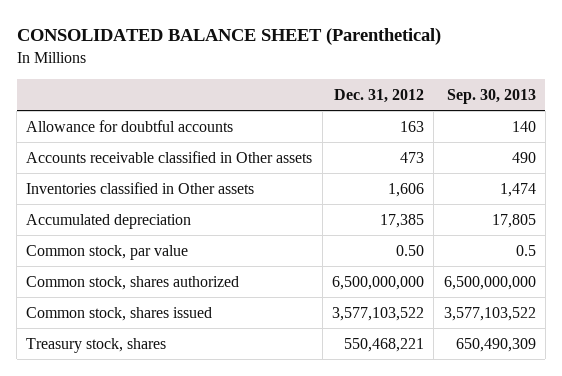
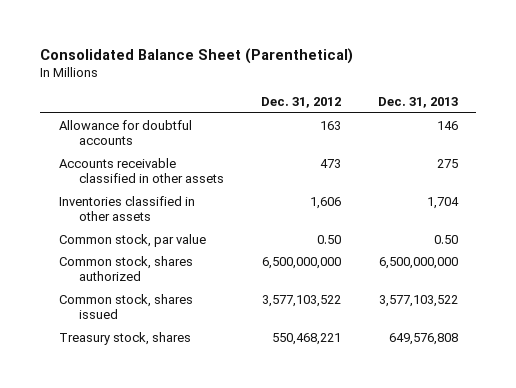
[16,28,441,46] CONSOLIDATED BALANCE SHEET (Parenthetical) -> [40,48,354,65] Consolidated Balance Sheet (Parenthetical)
[446,89,536,105] Sep. 30, 2013 -> none
none -> [377,96,458,108] Dec. 31, 2013
[26,213,192,229] Accumulated depreciation -> none
[26,150,313,163] Accounts receivable classified in Other assets -> [58,157,224,183] Accounts receivable classified in other assets
[26,181,255,194] Inventories classified in Other assets -> [58,195,195,221] Inventories classified in other assets

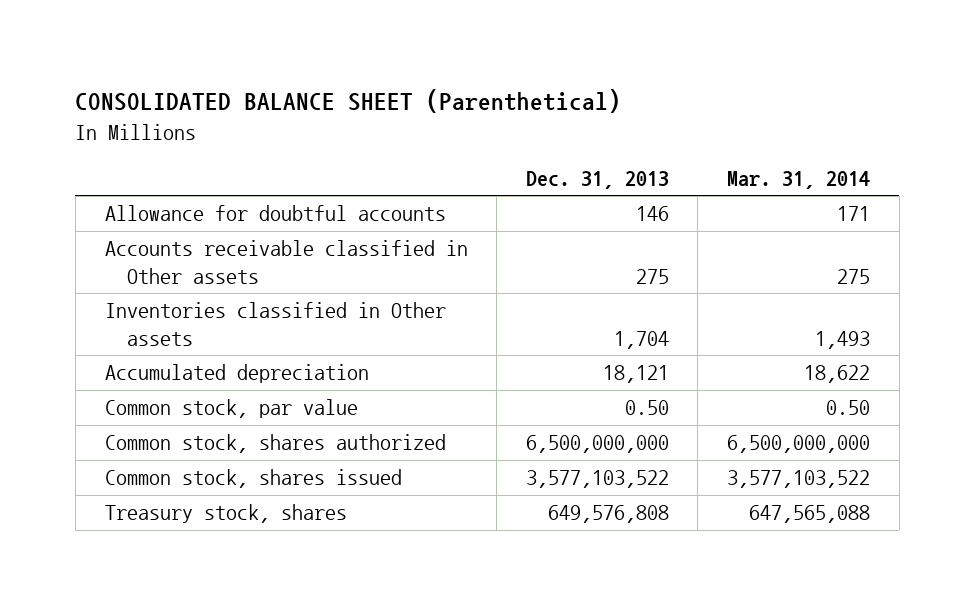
[40,48,354,65] Consolidated Balance Sheet (Parenthetical) -> [75,89,622,114] CONSOLIDATED BALANCE SHEET (Parenthetical)
[260,96,341,108] Dec. 31, 2012 -> none
none -> [727,170,871,189] Mar. 31, 2014
[58,157,224,183] Accounts receivable classified in other assets -> [104,240,468,284] Accounts receivable classified in Other assets
[58,195,195,221] Inventories classified in other assets -> [104,302,446,346] Inventories classified in Other assets
none -> [104,364,369,384] Accumulated depreciation

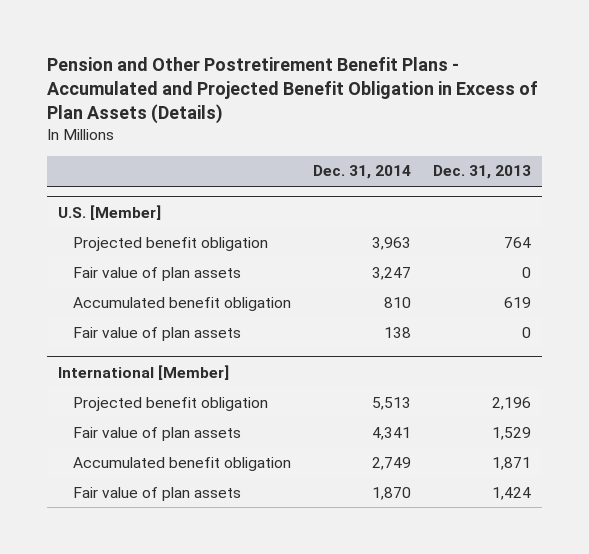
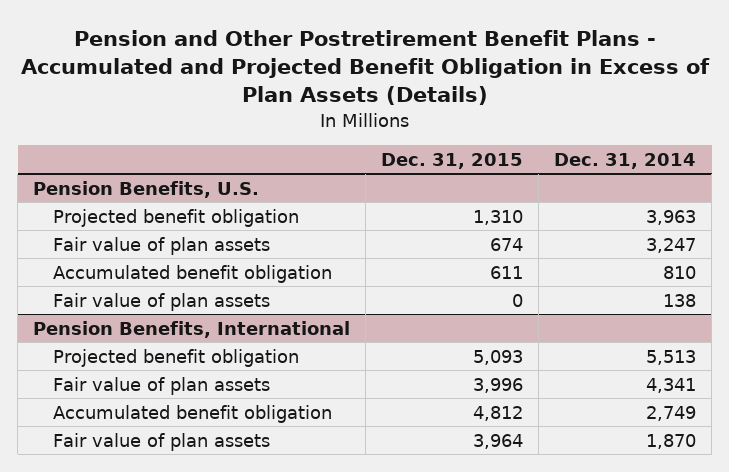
[432,165,531,180] Dec. 31, 2013 -> none
none -> [381,153,524,170] Dec. 31, 2015
[58,204,162,220] U.S. [Member] -> [33,180,260,198] Pension Benefits, U.S.
[58,364,230,380] International [Member] -> [33,320,351,338] Pension Benefits, International

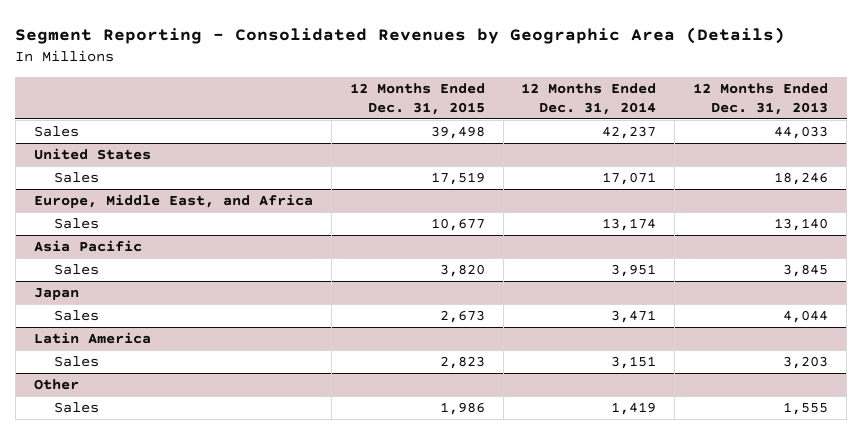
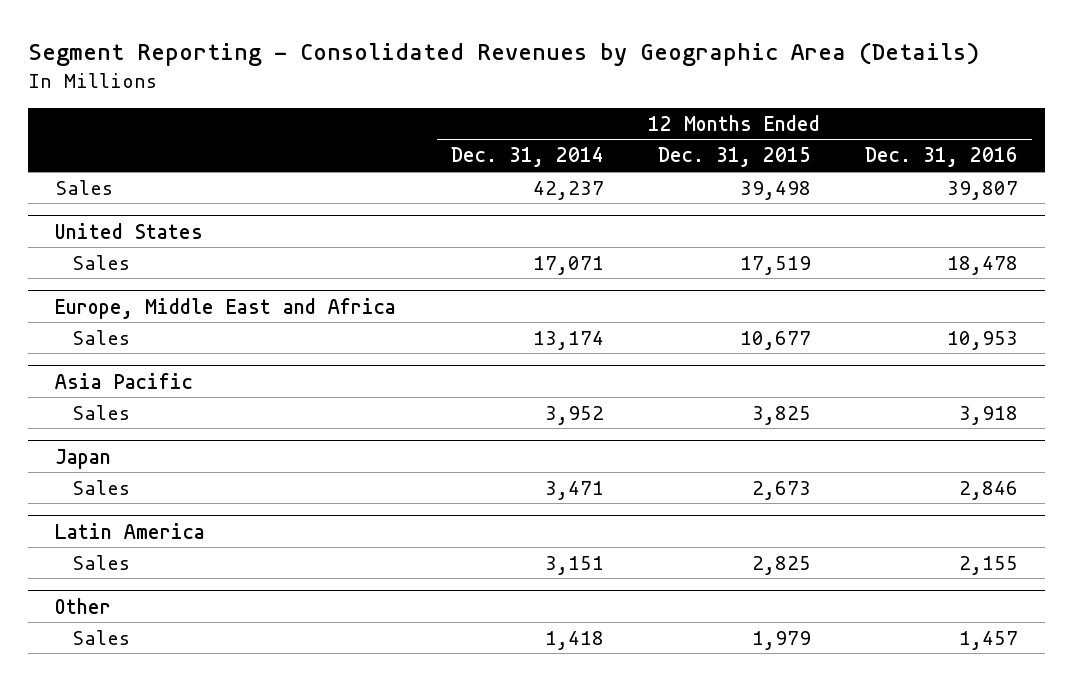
[693,82,829,115] 12 Months Ended Dec. 31, 2013 -> none
none -> [865,147,1019,168] Dec. 31, 2016
[33,194,313,209] Europe, Middle East, and Africa -> [55,297,397,319] Europe, Middle East and Africa
[439,264,485,278] 3,820 -> [751,405,811,425] 3,825
[611,264,657,278] 3,951 -> [544,405,604,425] 3,952
[439,356,485,370] 2,823 -> [751,555,811,575] 2,825
[439,402,485,416] 1,986 -> [751,630,811,650] 1,979
[611,402,657,416] 1,419 -> [544,630,604,650] 1,418

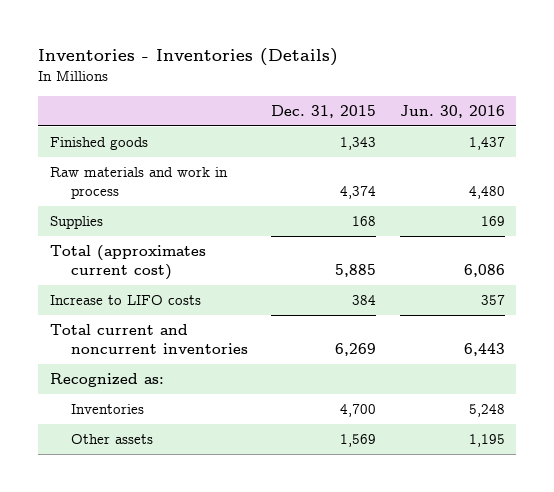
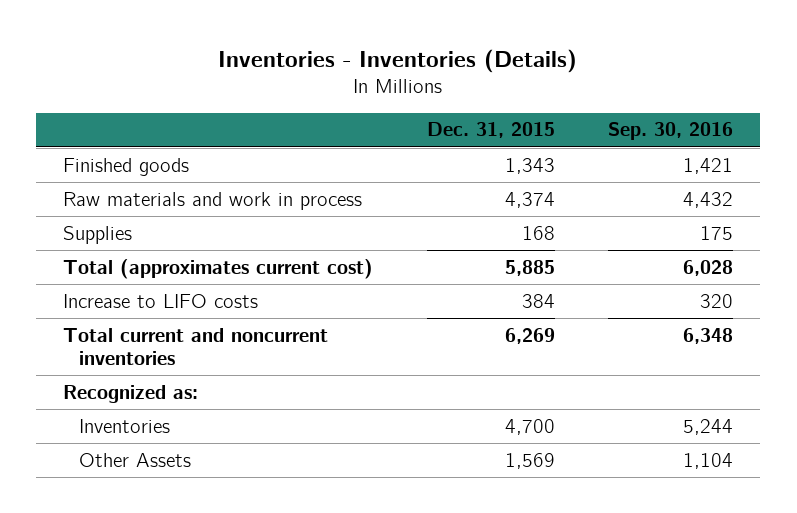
[399,104,505,118] Jun. 30, 2016 -> none
none -> [608,122,734,141] Sep. 30, 2016
[70,434,153,445] Other assets -> [78,452,191,467] Other Assets

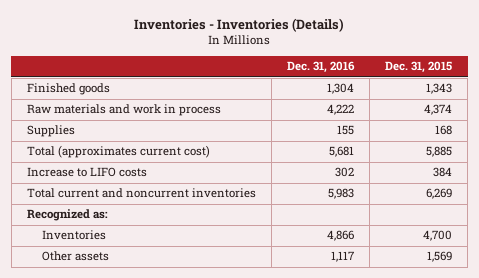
[608,122,734,141] Sep. 30, 2016 -> none
none -> [286,61,355,74] Dec. 31, 2016
[78,452,191,467] Other Assets -> [41,251,109,262] Other assets

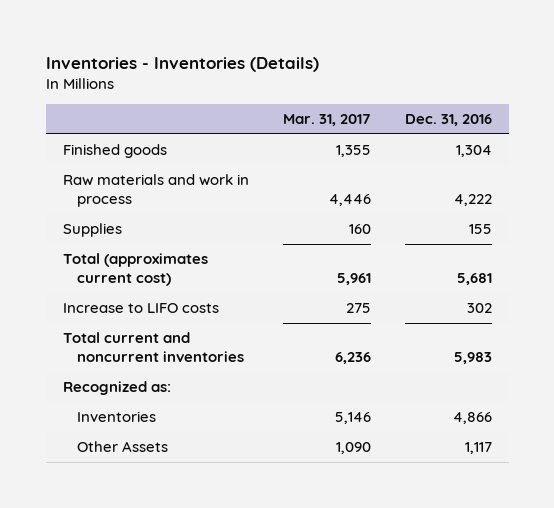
[385,61,453,74] Dec. 31, 2015 -> none
none -> [282,114,371,127] Mar. 31, 2017
[41,251,109,262] Other assets -> [76,441,168,453] Other Assets

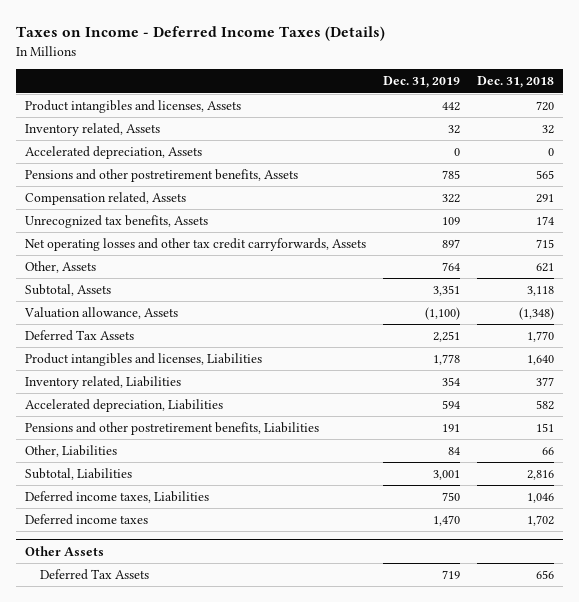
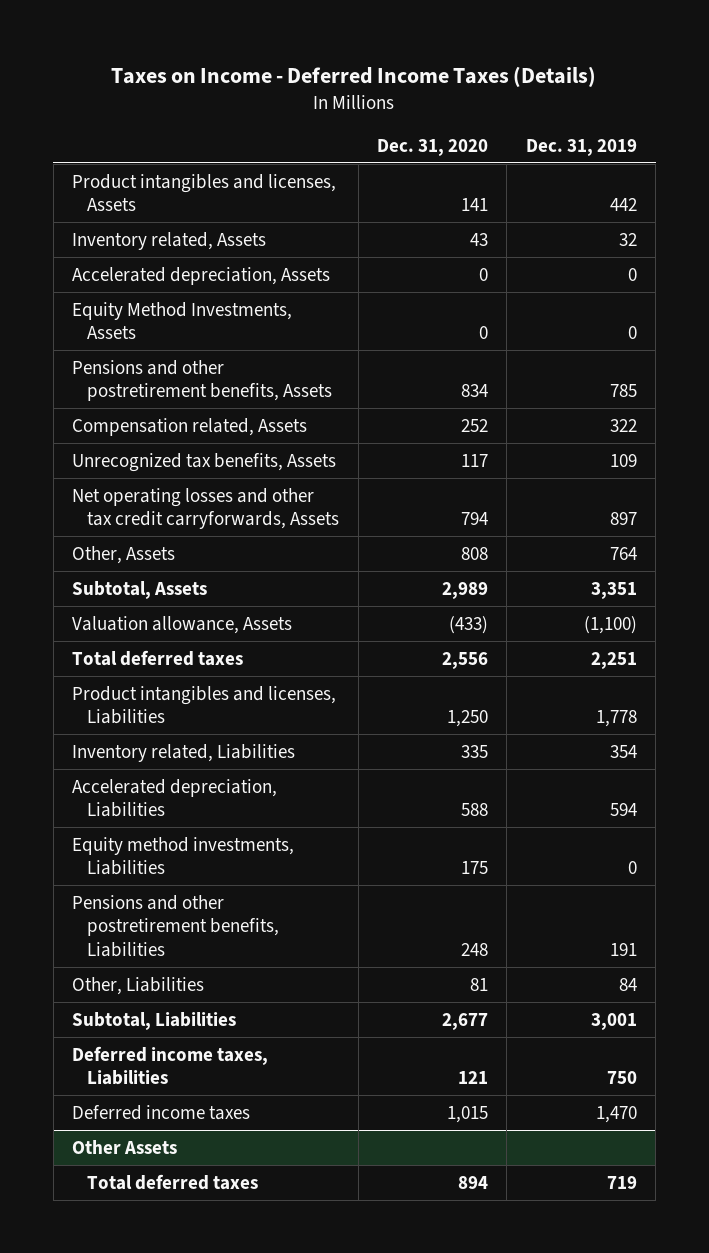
[476,76,554,89] Dec. 31, 2018 -> none
none -> [377,138,489,156] Dec. 31, 2020
none -> [72,301,293,340] Equity Method Investments, Assets
[24,330,134,342] Deferred Tax Assets -> [72,649,244,666] Total deferred taxes
none -> [72,836,295,876] Equity method investments, Liabilities
[40,569,150,581] Deferred Tax Assets -> [87,1173,259,1190] Total deferred taxes

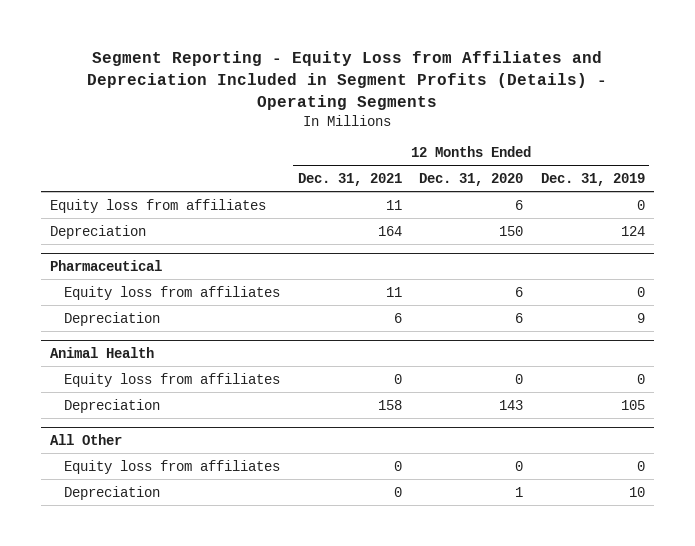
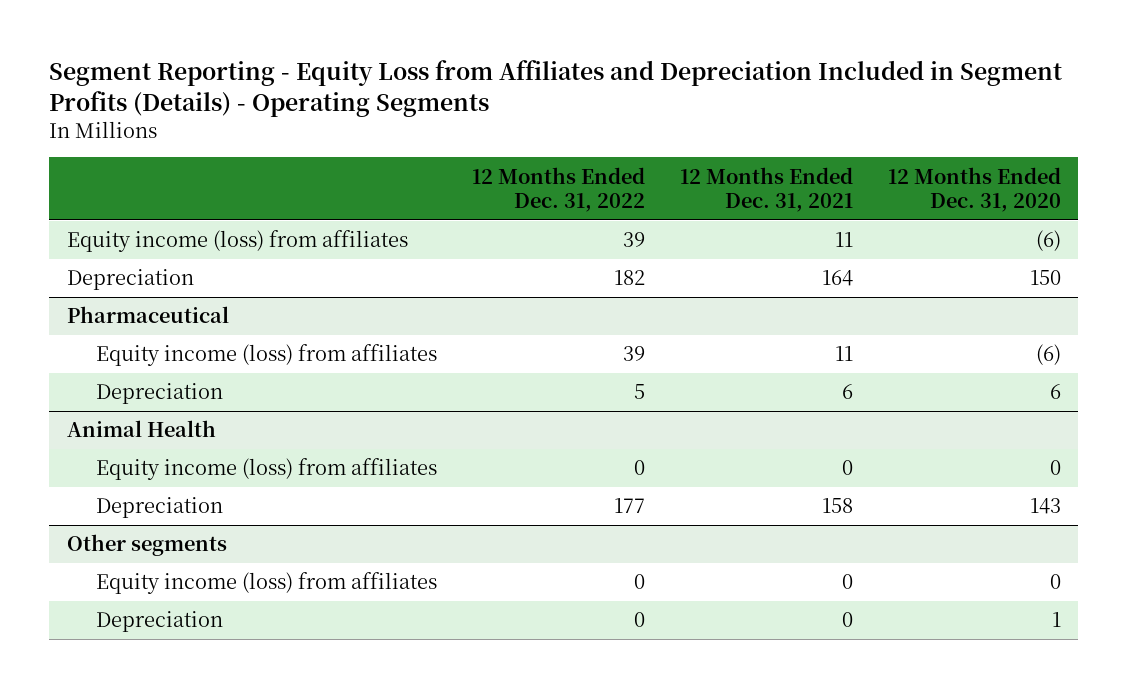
[541,173,646,187] Dec. 31, 2019 -> none
none -> [472,166,646,213] 12 Months Ended Dec. 31, 2022
[49,198,266,213] Equity loss from affiliates -> [66,230,408,253] Equity income (loss) from affiliates
[515,199,524,210] 6 -> [1036,230,1062,252] (6)
[64,285,281,300] Equity loss from affiliates -> [96,344,438,367] Equity income (loss) from affiliates
[515,286,524,297] 6 -> [1036,344,1062,366] (6)
[64,372,281,387] Equity loss from affiliates -> [96,458,438,481] Equity income (loss) from affiliates
[49,433,122,445] All Other -> [66,534,227,557] Other segments
[64,459,281,474] Equity loss from affiliates -> [96,572,438,595] Equity income (loss) from affiliates

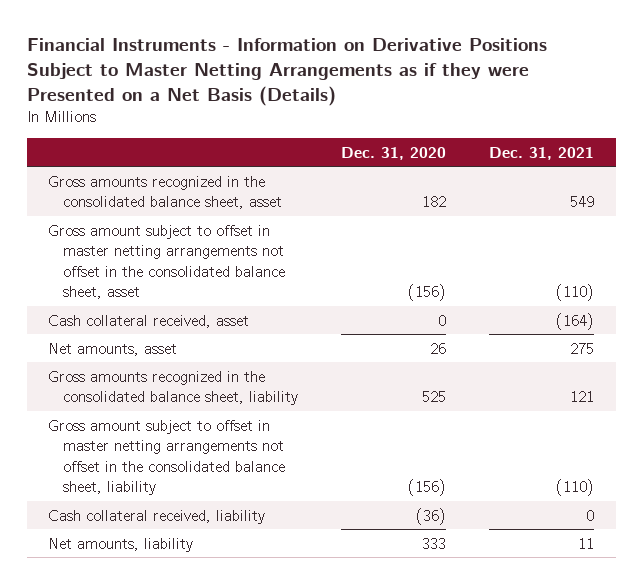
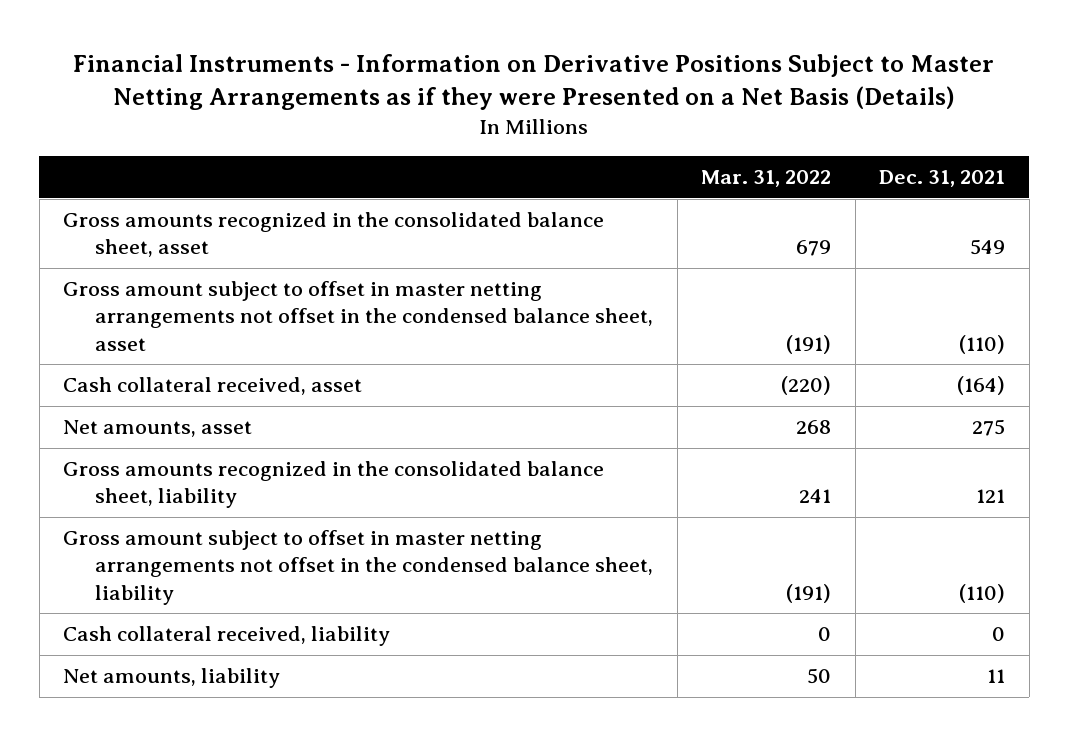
[341,146,447,160] Dec. 31, 2020 -> none
none -> [701,170,832,188] Mar. 31, 2022
[48,224,286,299] Gross amount subject to offset in master netting arrangements not offset in the consolidated balance sheet, asset -> [63,281,654,351] Gross amount subject to offset in master netting arrangements not offset in the condensed balance sheet, asset
[48,419,286,495] Gross amount subject to offset in master netting arrangements not offset in the consolidated balance sheet, liability -> [63,530,654,605] Gross amount subject to offset in master netting arrangements not offset in the condensed balance sheet, liability

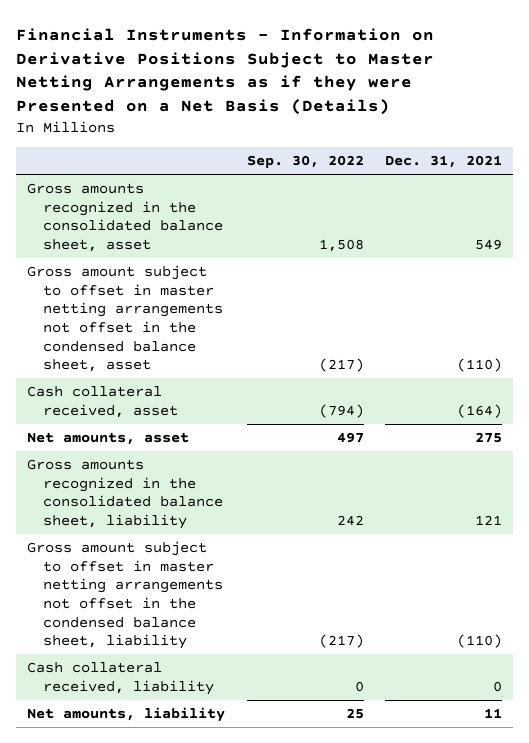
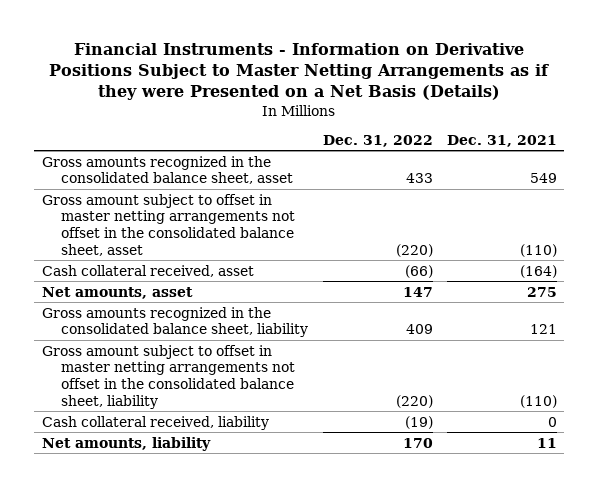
[246,155,364,169] Sep. 30, 2022 -> none
none -> [322,134,433,147] Dec. 31, 2022
[26,265,224,373] Gross amount subject to offset in master netting arrangements not offset in the condensed balance sheet, asset -> [41,193,296,256] Gross amount subject to offset in master netting arrangements not offset in the consolidated balance sheet, asset
[26,541,224,650] Gross amount subject to offset in master netting arrangements not offset in the condensed balance sheet, liability -> [41,344,296,409] Gross amount subject to offset in master netting arrangements not offset in the consolidated balance sheet, liability

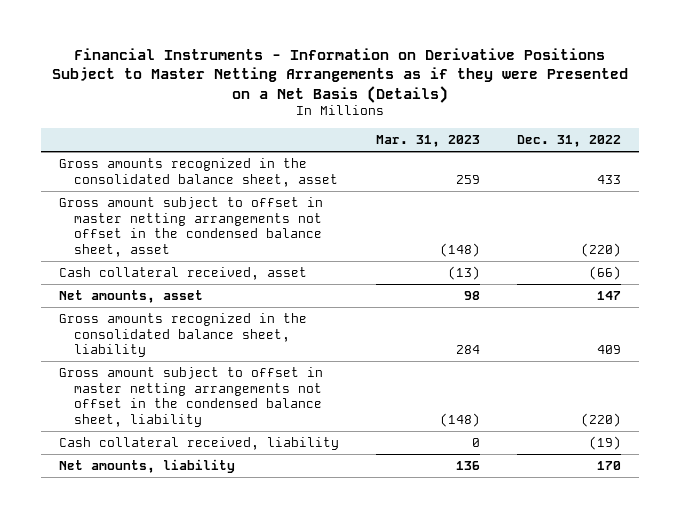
[447,134,558,147] Dec. 31, 2021 -> none
none -> [375,134,480,147] Mar. 31, 2023
[41,193,296,256] Gross amount subject to offset in master netting arrangements not offset in the consolidated balance sheet, asset -> [59,196,324,257] Gross amount subject to offset in master netting arrangements not offset in the condensed balance sheet, asset
[41,344,296,409] Gross amount subject to offset in master netting arrangements not offset in the consolidated balance sheet, liability -> [59,366,324,427] Gross amount subject to offset in master netting arrangements not offset in the condensed balance sheet, liability

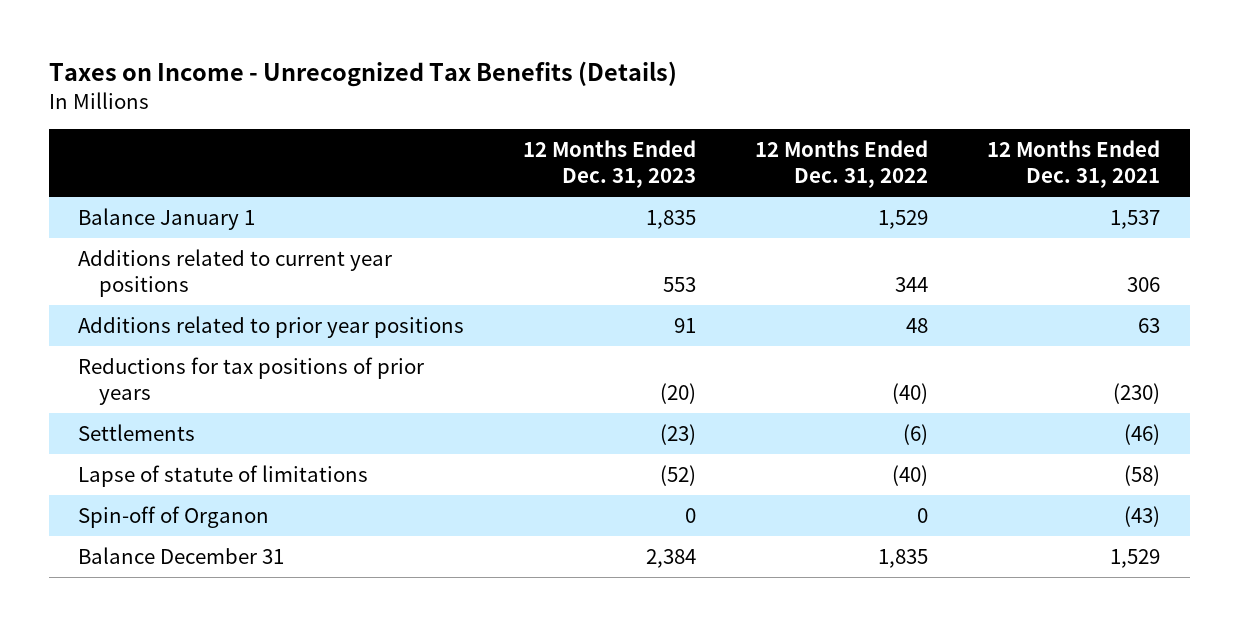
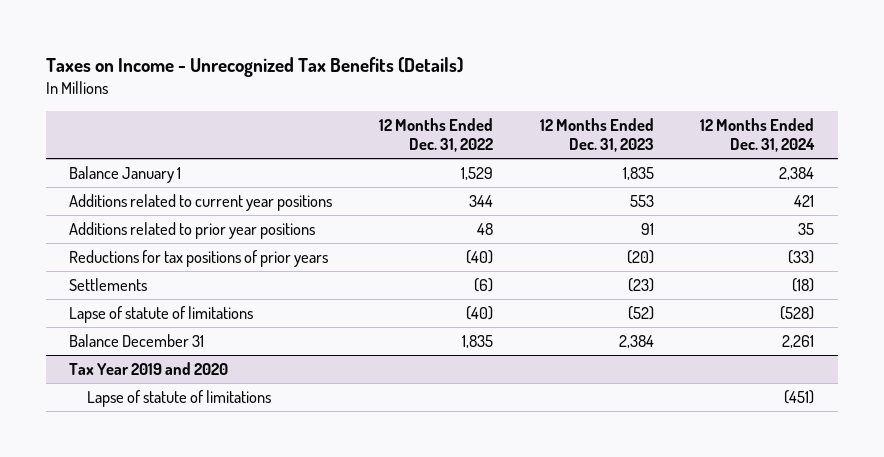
[987,140,1161,189] 12 Months Ended Dec. 31, 2021 -> none
none -> [700,117,816,153] 12 Months Ended Dec. 31, 2024
[78,505,270,528] Spin-off of Organon -> none
none -> [69,362,229,376] Tax Year 2019 and 2020
none -> [86,390,271,408] Lapse of statute of limitations

